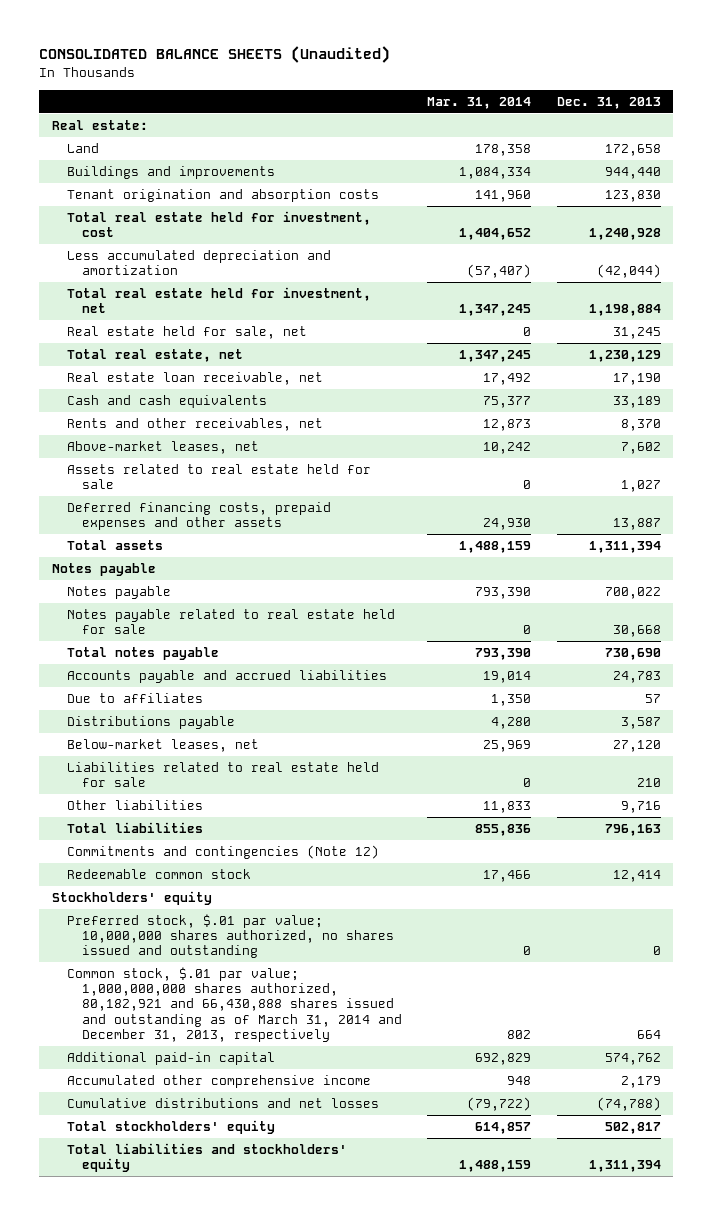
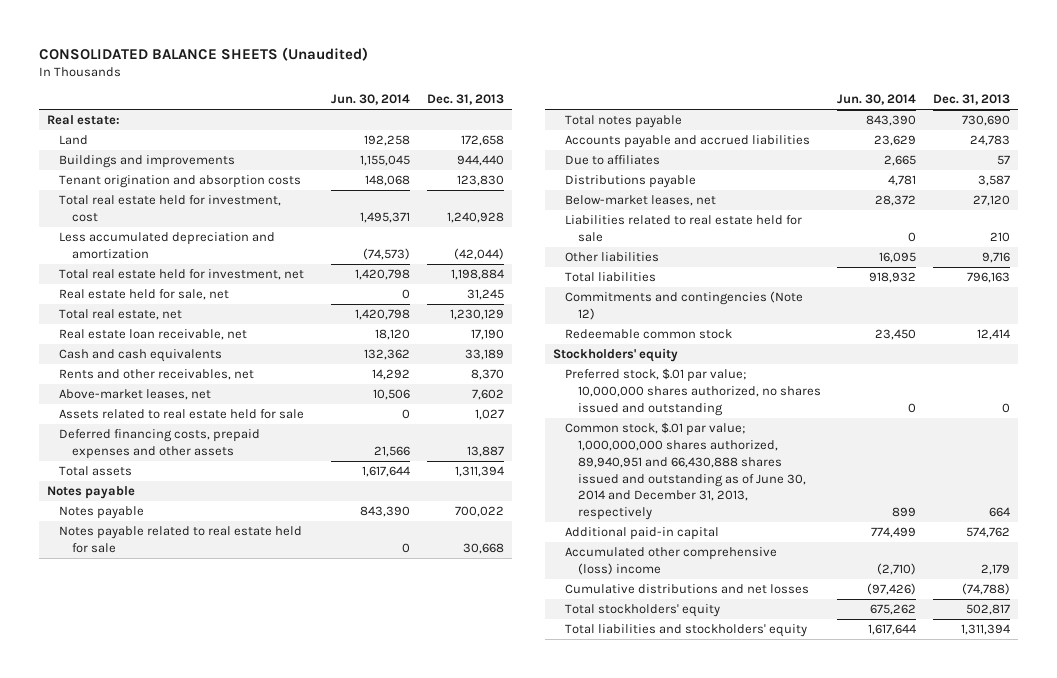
[427,97,532,110] Mar. 31, 2014 -> none
none -> [331,94,411,106] Jun. 30, 2014
[66,966,402,1042] Common stock, $.01 par value; 1,000,000,000 shares authorized, 80,182,921 and 66,430,888 shares issued and outstanding as of March 31, 2014 and December 31, 2013, respectively -> [565,422,806,521] Common stock, $.01 par value; 1,000,000,000 shares authorized, 89,940,951 and 66,430,888 shares issued and outstanding as of June 30, 2014 and December 31, 2013, respectively
[66,1074,371,1088] Accumulated other comprehensive income -> [565,547,778,575] Accumulated other comprehensive (loss) income

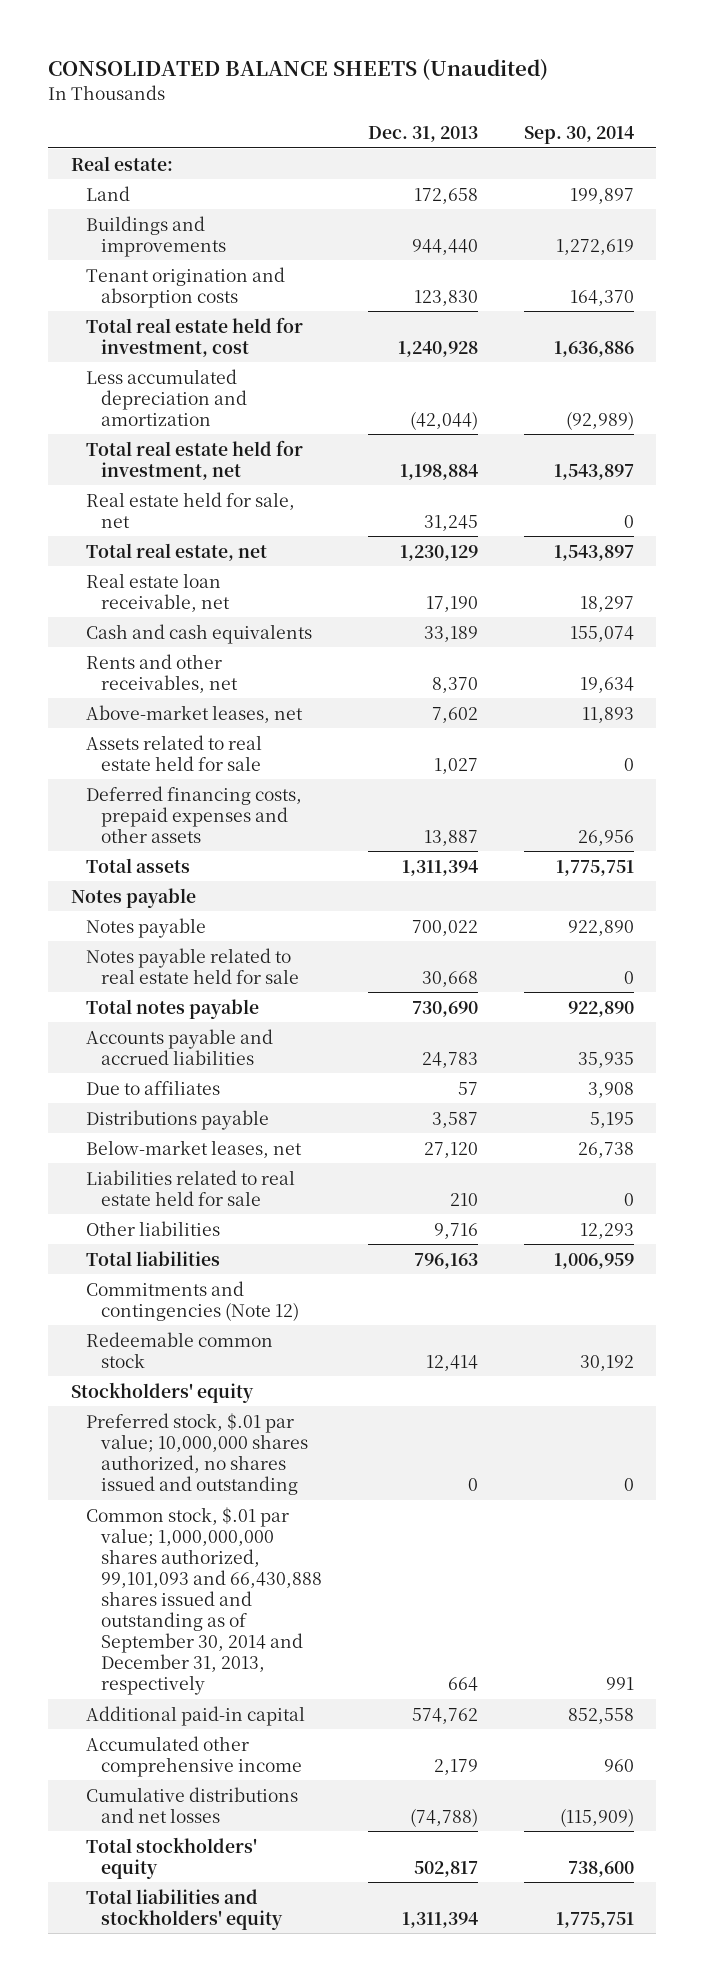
[331,94,411,106] Jun. 30, 2014 -> none
none -> [523,126,634,145] Sep. 30, 2014
[565,422,806,521] Common stock, $.01 par value; 1,000,000,000 shares authorized, 89,940,951 and 66,430,888 shares issued and outstanding as of June 30, 2014 and December 31, 2013, respectively -> [86,1506,322,1696] Common stock, $.01 par value; 1,000,000,000 shares authorized, 99,101,093 and 66,430,888 shares issued and outstanding as of September 30, 2014 and December 31, 2013, respectively
[565,547,778,575] Accumulated other comprehensive (loss) income -> [86,1735,302,1777] Accumulated other comprehensive income

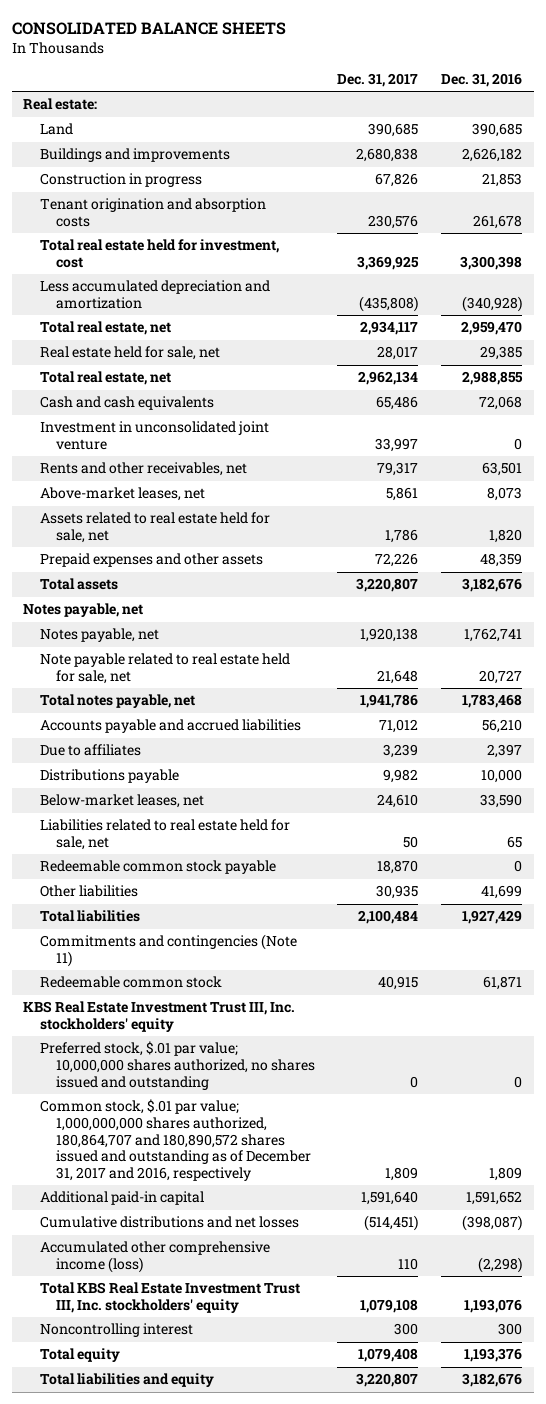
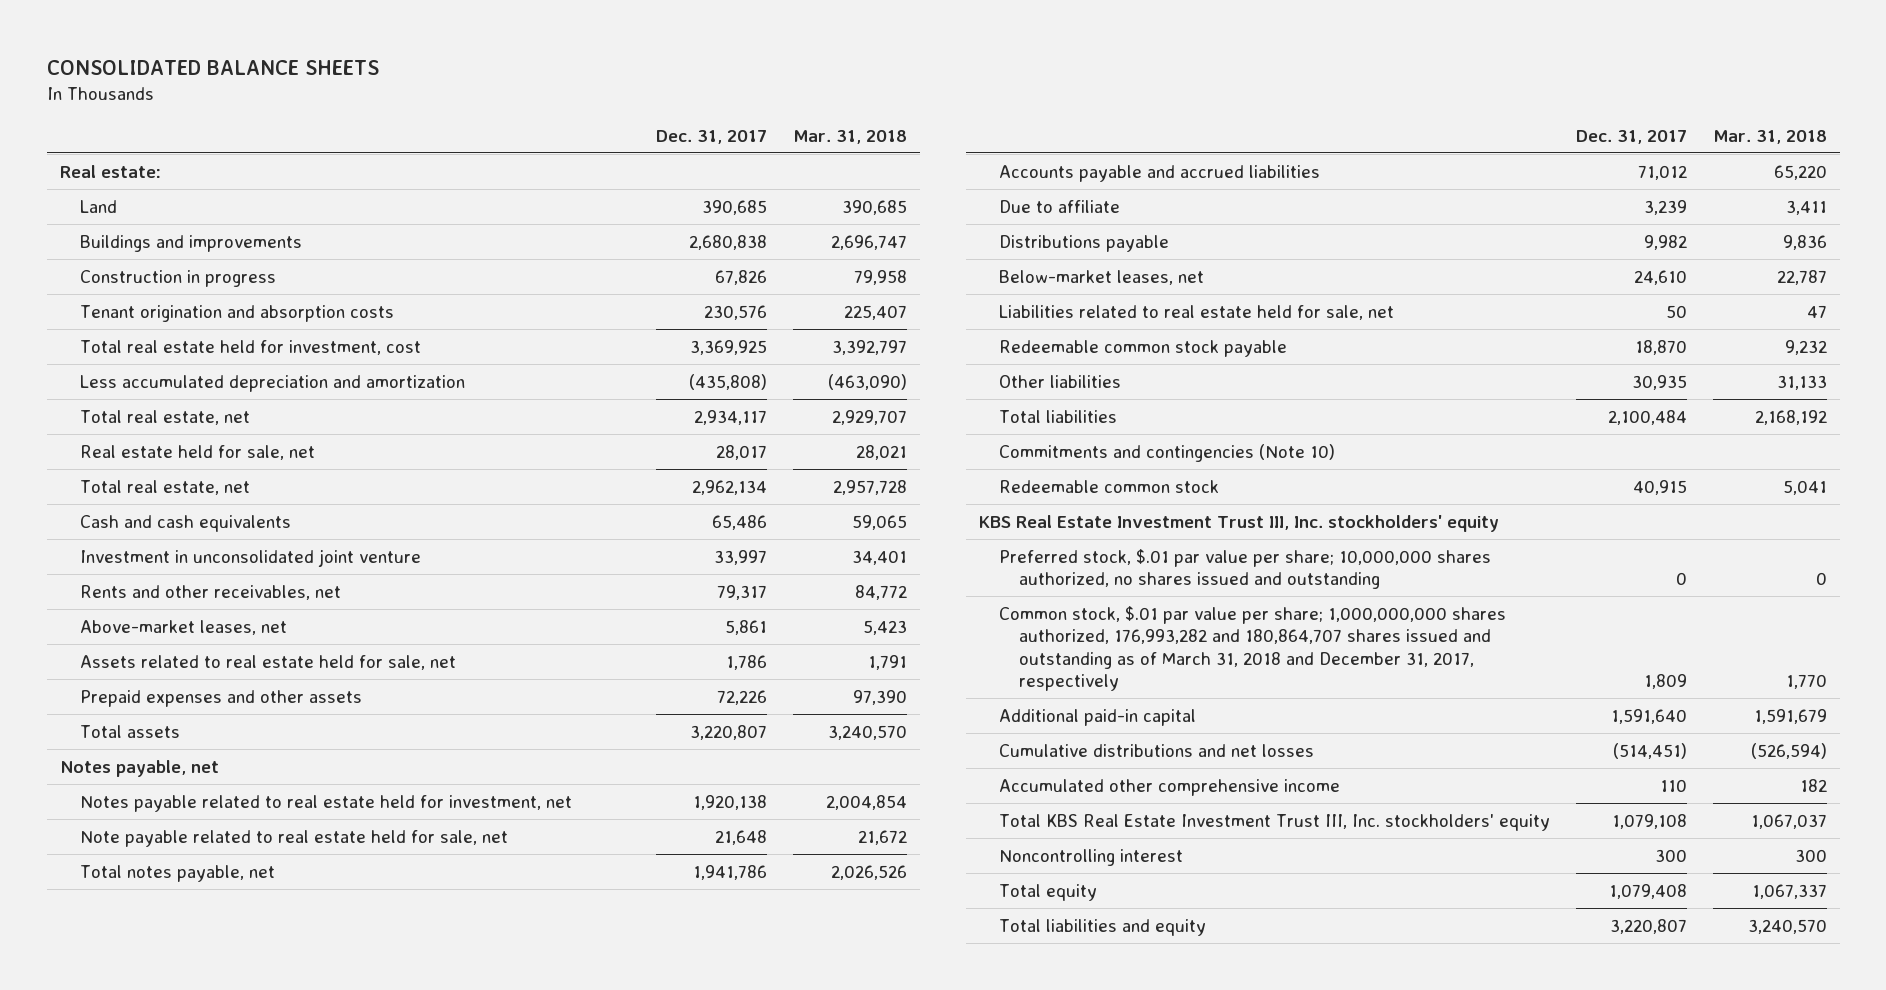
[441,73,523,88] Dec. 31, 2016 -> none
none -> [793,129,908,144] Mar. 31, 2018
[39,628,159,643] Notes payable, net -> [79,794,572,812] Notes payable related to real estate held for investment, net
[39,744,141,757] Due to affiliates -> [998,199,1120,213] Due to affiliate
[39,934,297,967] Commitments and contingencies (Note 11) -> [998,443,1335,462] Commitments and contingencies (Note 10)
[39,1041,315,1090] Preferred stock, $.01 par value; 10,000,000 shares authorized, no shares issued and outstanding -> [998,548,1491,590] Preferred stock, $.01 par value per share; 10,000,000 shares authorized, no shares issued and outstanding
[39,1099,311,1181] Common stock, $.01 par value; 1,000,000,000 shares authorized, 180,864,707 and 180,890,572 shares issued and outstanding as of December 31, 2017 and 2016, respectively -> [998,605,1506,692] Common stock, $.01 par value per share; 1,000,000,000 shares authorized, 176,993,282 and 180,864,707 shares issued and outstanding as of March 31, 2018 and December 31, 2017, respectively
[39,1241,270,1273] Accumulated other comprehensive income (loss) -> [998,778,1340,796] Accumulated other comprehensive income

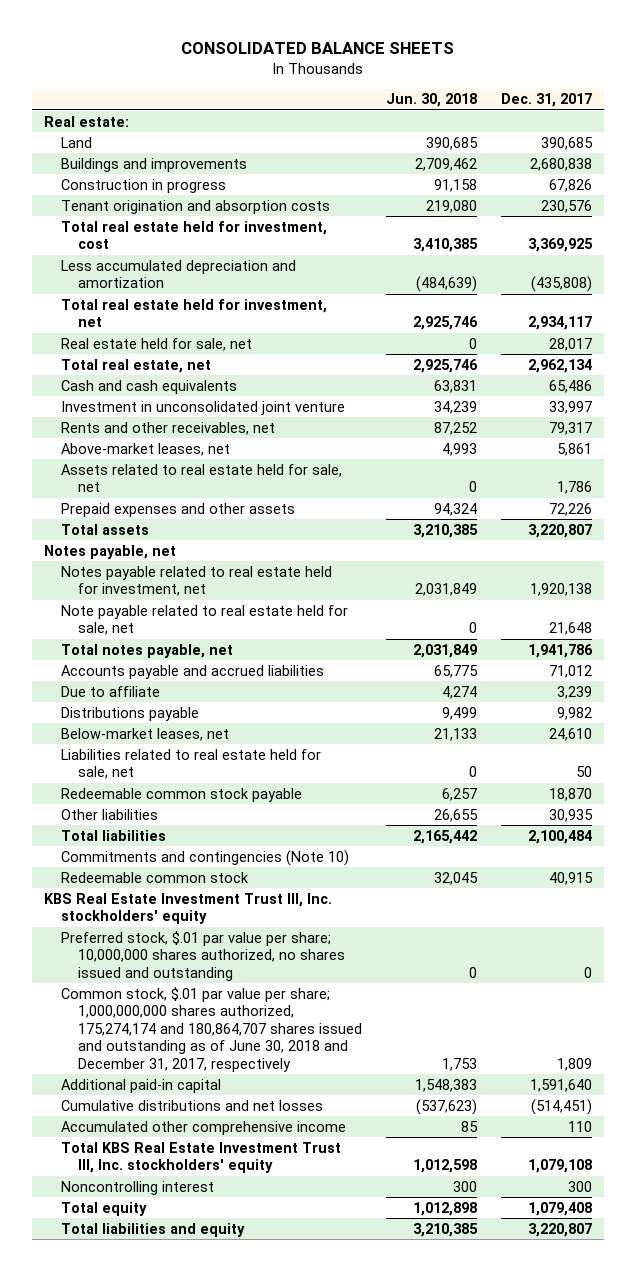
[793,129,908,144] Mar. 31, 2018 -> none
none -> [385,93,477,108] Jun. 30, 2018
[79,409,250,425] Total real estate, net -> [60,298,327,328] Total real estate held for investment, net
[998,605,1506,692] Common stock, $.01 par value per share; 1,000,000,000 shares authorized, 176,993,282 and 180,864,707 shares issued and outstanding as of March 31, 2018 and December 31, 2017, respectively -> [60,986,362,1072] Common stock, $.01 par value per share; 1,000,000,000 shares authorized, 175,274,174 and 180,864,707 shares issued and outstanding as of June 30, 2018 and December 31, 2017, respectively

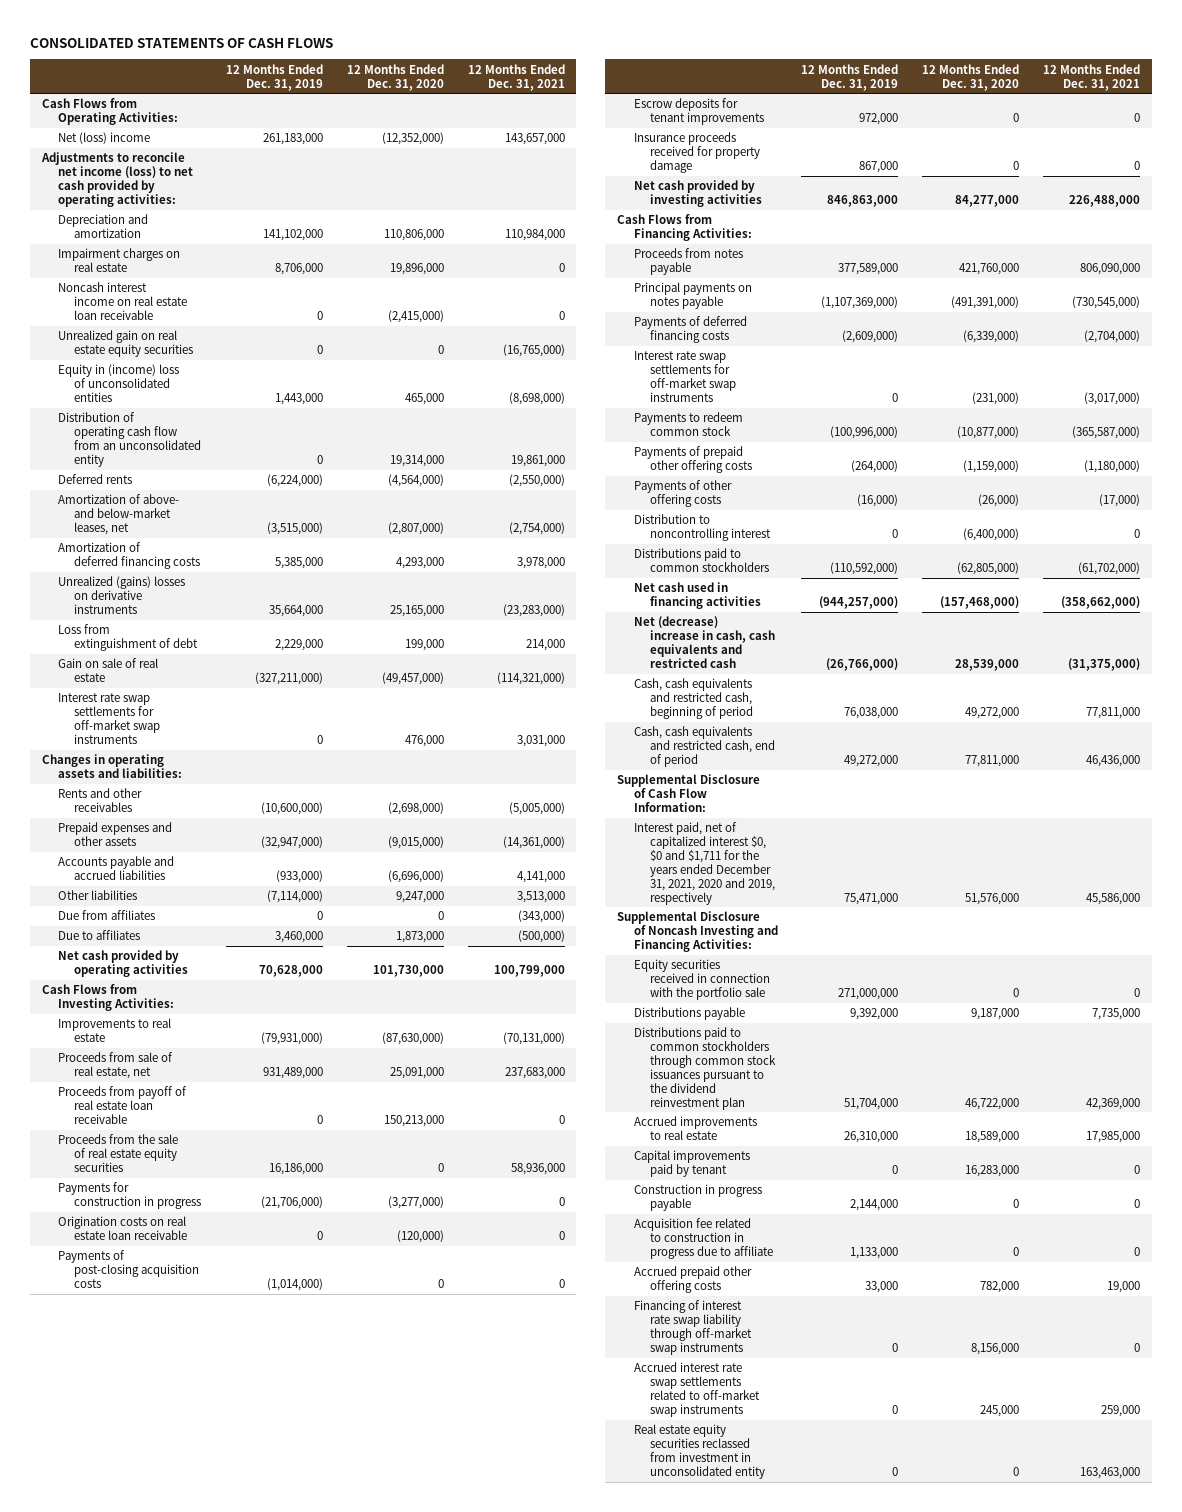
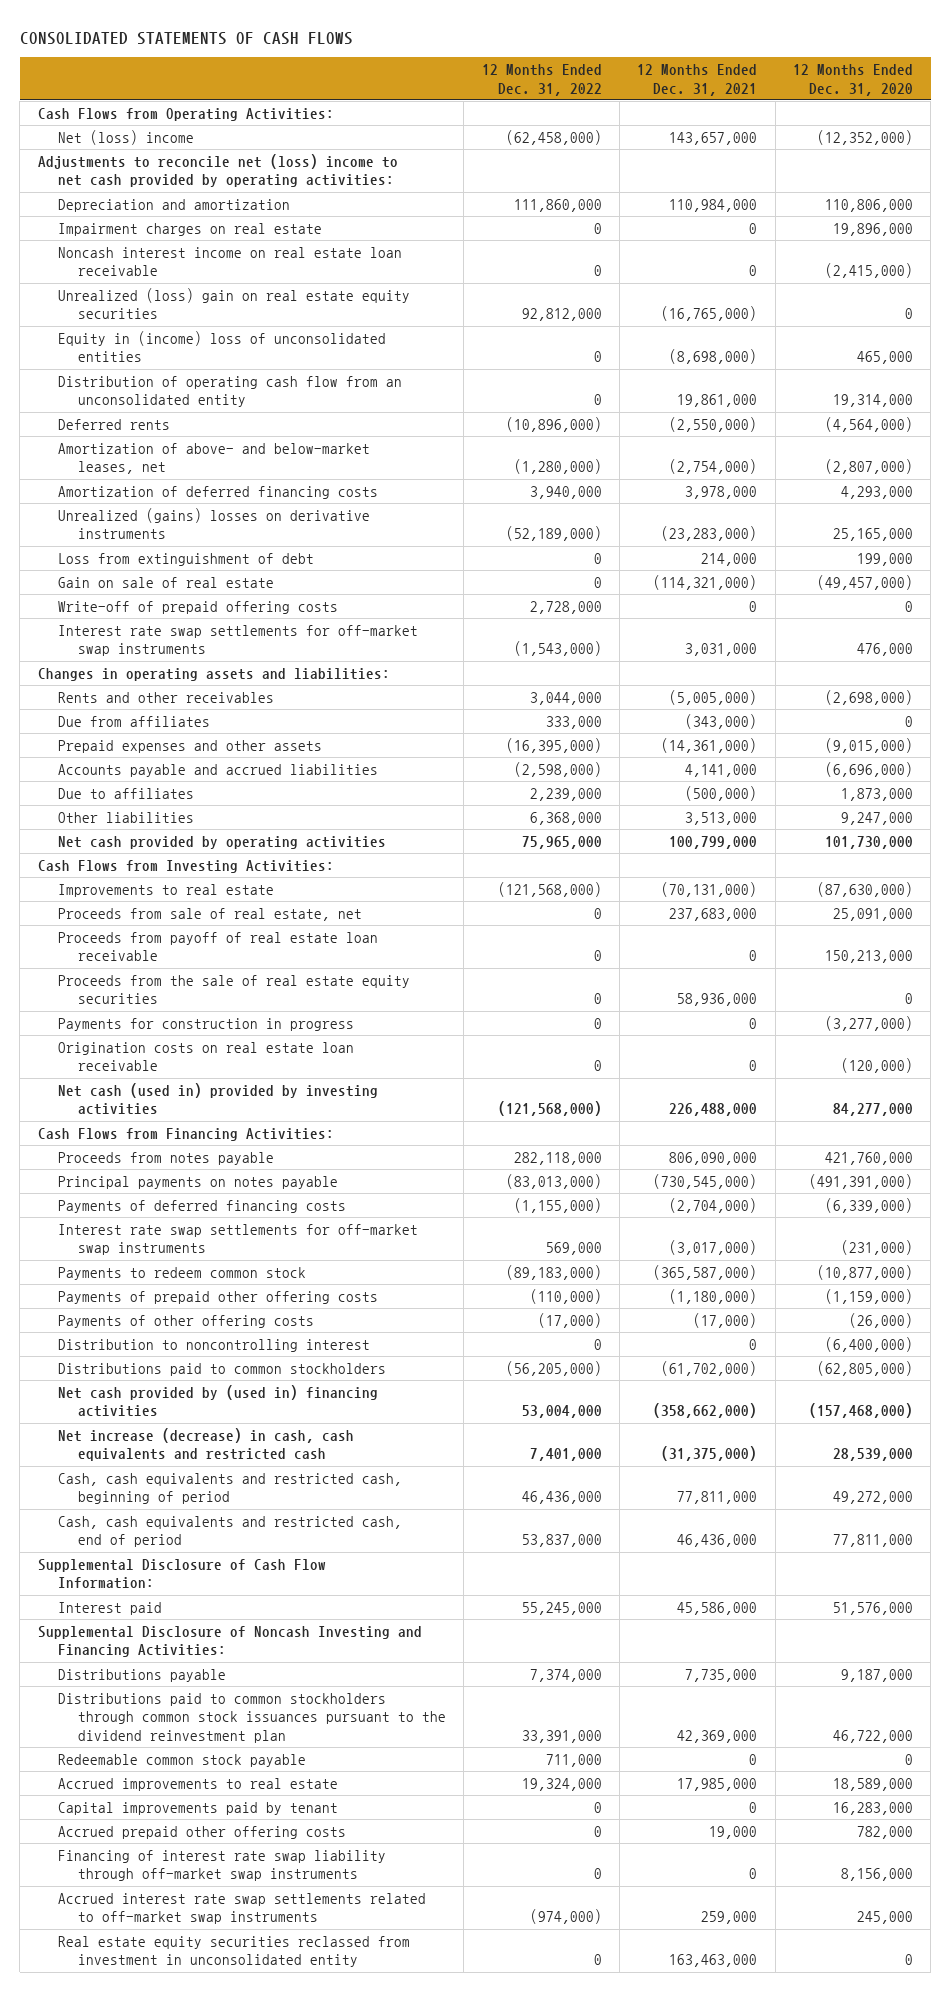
[225,63,323,91] 12 Months Ended Dec. 31, 2019 -> none
none -> [481,63,602,96] 12 Months Ended Dec. 31, 2022
[40,152,193,207] Adjustments to reconcile net income (loss) to net cash provided by operating activities: -> [37,153,398,188] Adjustments to reconcile net (loss) income to net cash provided by operating activities:
[57,330,194,358] Unrealized gain on real estate equity securities -> [57,287,410,320] Unrealized (loss) gain on real estate equity securities
none -> [57,600,338,614] Write-off of prepaid offering costs
[57,910,155,921] Due from affiliates -> [57,715,210,727] Due from affiliates
[57,890,137,901] Other liabilities -> [57,811,194,823] Other liabilities
[57,1250,200,1289] Payments of post-closing acquisition costs -> none
[633,98,764,126] Escrow deposits for tenant improvements -> none
[633,132,760,174] Insurance proceeds received for property damage -> none
[633,180,762,208] Net cash provided by investing activities -> [57,1082,378,1116] Net cash (used in) provided by investing activities
[633,582,761,610] Net cash used in financing activities -> [57,1384,378,1418] Net cash provided by (used in) financing activities
[633,616,775,668] Net (decrease) increase in cash, cash equivalents and restricted cash -> [57,1427,354,1462] Net increase (decrease) in cash, cash equivalents and restricted cash
[633,822,775,905] Interest paid, net of capitalized interest $0, $0 and $1,711 for the years ended December 31, 2021, 2020 and 2019, respectively -> [57,1601,162,1615] Interest paid
[633,959,770,1001] Equity securities received in connection with the portfolio sale -> none
none -> [57,1753,306,1767] Redeemable common stock payable
[633,1184,762,1212] Construction in progress payable -> none
[633,1218,773,1260] Acquisition fee related to construction in progress due to affiliate -> none

